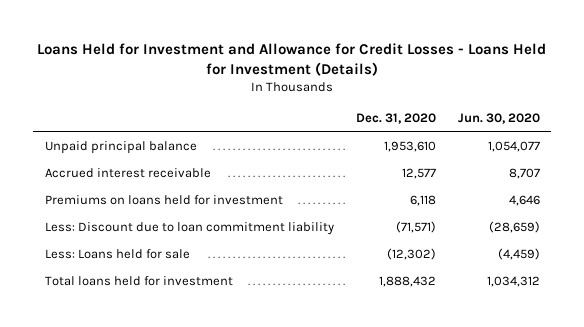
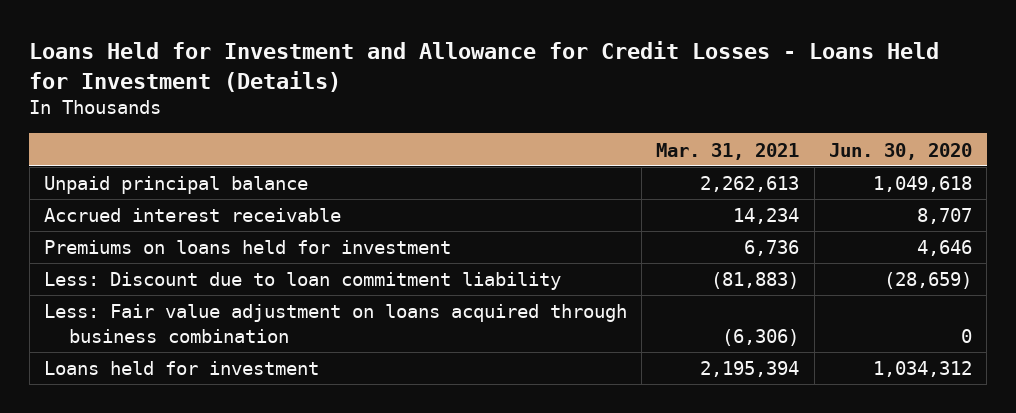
[355,112,436,124] Dec. 31, 2020 -> none
none -> [656,142,800,160] Mar. 31, 2021
[487,140,540,152] 1,054,077 -> [872,176,972,193] 1,049,618
[44,248,190,259] Less: Loans held for sale -> none
none -> [44,304,628,343] Less: Fair value adjustment on loans acquired through business combination
[44,275,233,286] Total loans held for investment -> [44,361,320,376] Loans held for investment

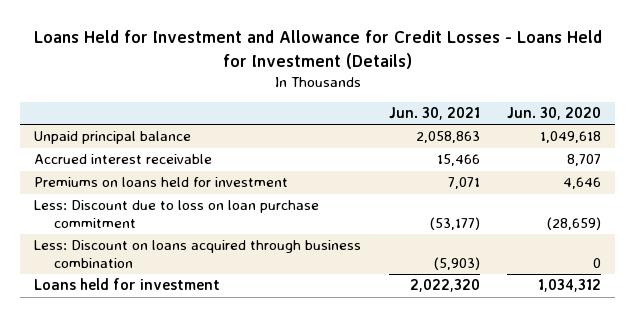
[656,142,800,160] Mar. 31, 2021 -> none
none -> [388,107,480,121] Jun. 30, 2021
[44,272,562,291] Less: Discount due to loan commitment liability -> [34,200,320,229] Less: Discount due to loss on loan purchase commitment
[44,304,628,343] Less: Fair value adjustment on loans acquired through business combination -> [34,240,362,269] Less: Discount on loans acquired through business combination

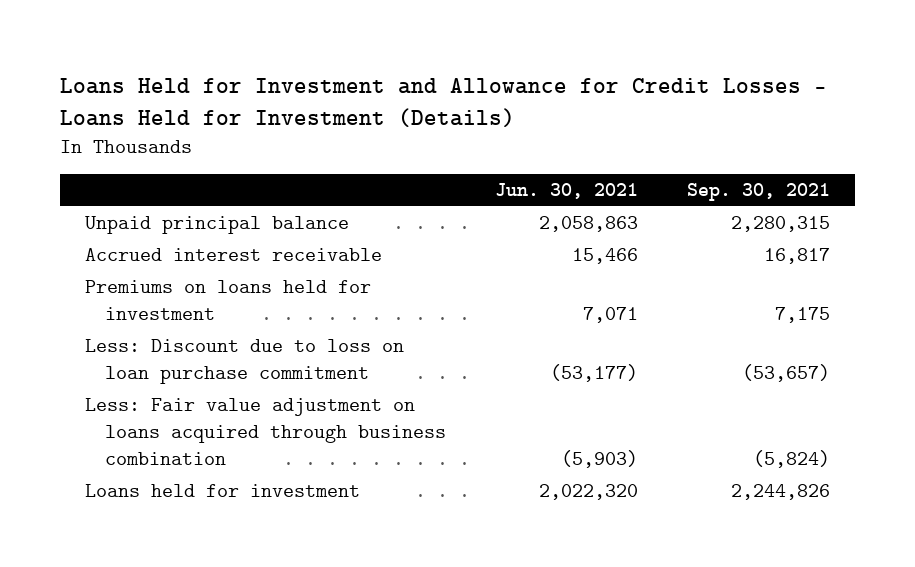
[507,107,602,121] Jun. 30, 2020 -> none
none -> [687,183,831,202] Sep. 30, 2021
[34,240,362,269] Less: Discount on loans acquired through business combination -> [84,398,446,465] Less: Fair value adjustment on loans acquired through business combination

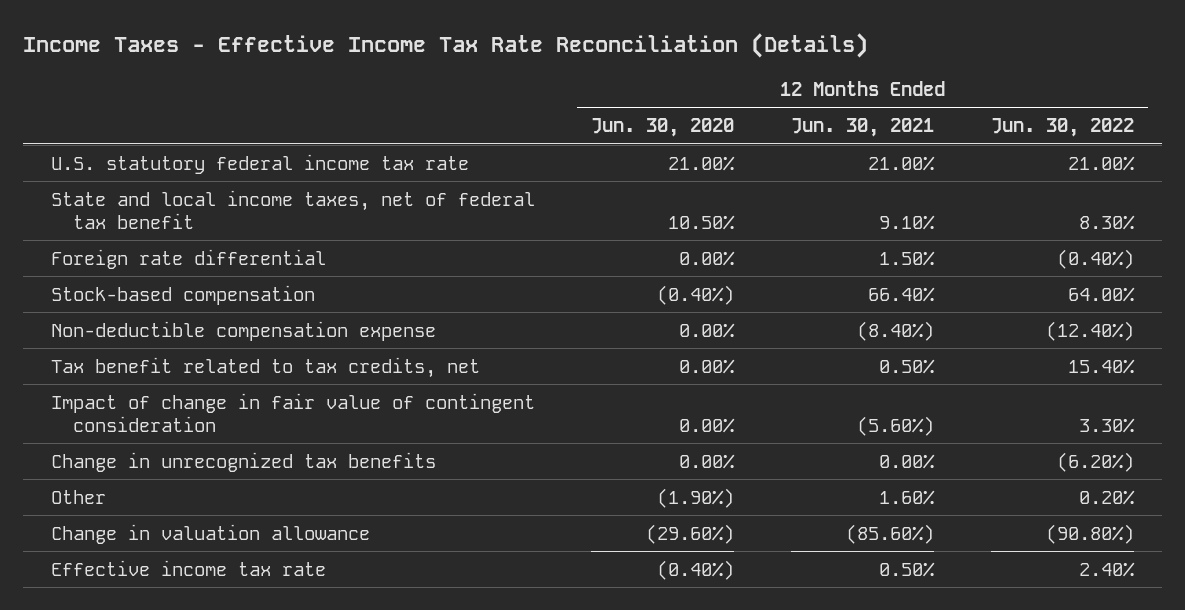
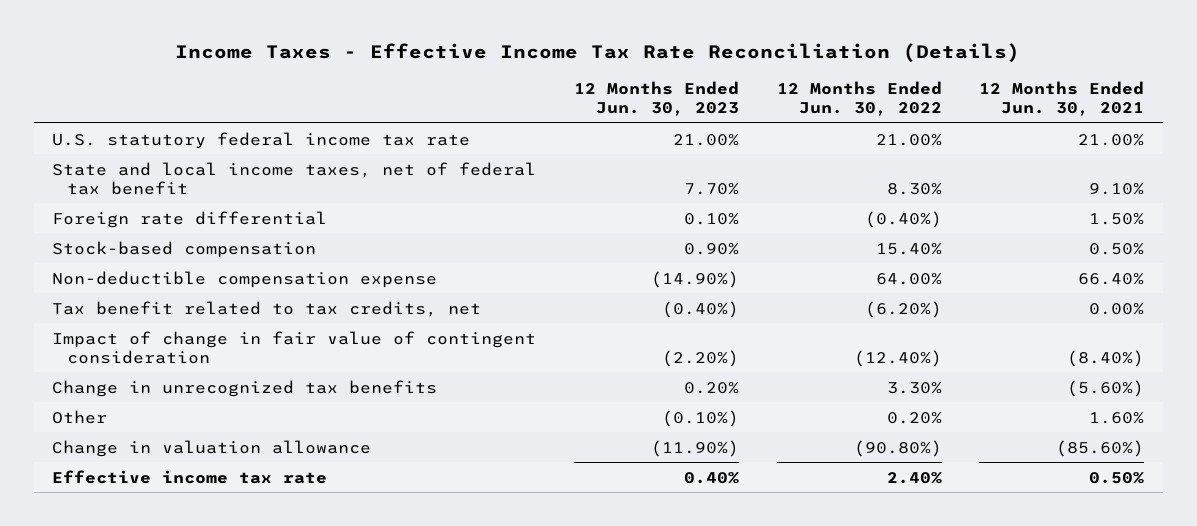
[591,118,735,138] Jun. 30, 2020 -> none
none -> [574,81,740,117] 12 Months Ended Jun. 30, 2023
[868,286,936,302] 66.40% -> [1089,242,1145,255] 0.50%
[1067,286,1135,302] 64.00% -> [875,242,942,255] 15.40%
[857,320,935,341] (8.40%) -> [1078,272,1145,285] 66.40%
[1045,320,1134,341] (12.40%) -> [875,272,942,285] 64.00%
[879,358,936,374] 0.50% -> [1089,302,1145,315] 0.00%
[1067,358,1135,374] 15.40% -> [864,300,942,318] (6.20%)
[857,415,935,436] (5.60%) -> [1067,349,1145,367] (8.40%)
[1078,417,1135,433] 3.30% -> [853,349,942,367] (12.40%)
[879,453,936,469] 0.00% -> [1067,379,1145,397] (5.60%)
[1056,451,1134,472] (6.20%) -> [886,381,942,394] 3.30%

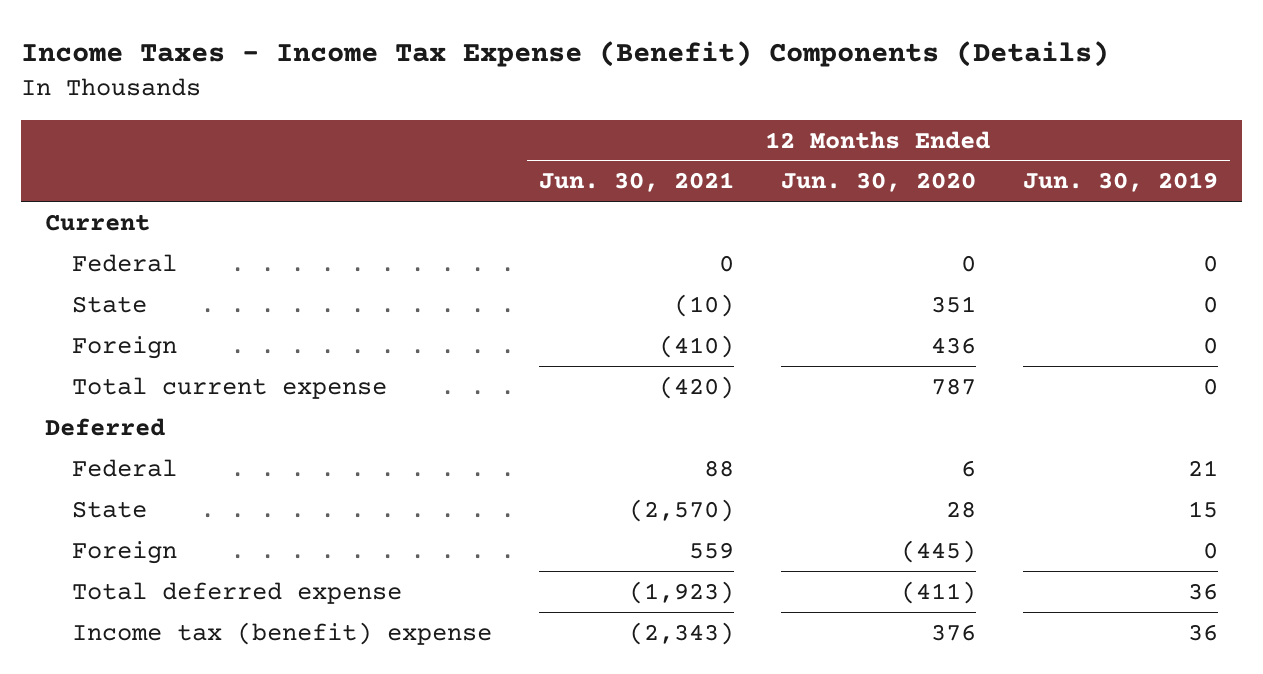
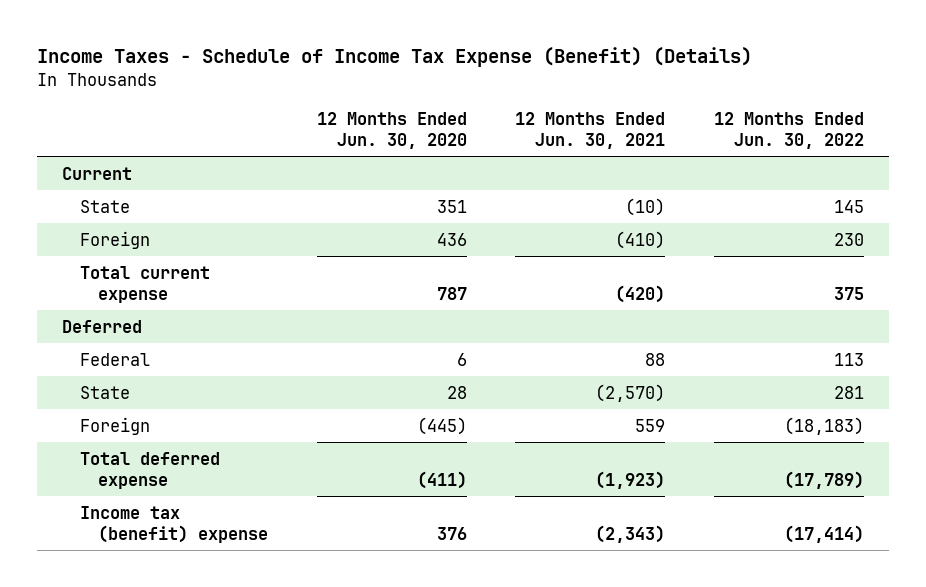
[21,40,1110,67] Income Taxes - Income Tax Expense (Benefit) Components (Details) -> [37,46,753,67] Income Taxes - Schedule of Income Tax Expense (Benefit) (Details)
[1023,172,1219,193] Jun. 30, 2019 -> none
none -> [714,111,865,149] 12 Months Ended Jun. 30, 2022
[71,253,177,272] Federal -> none

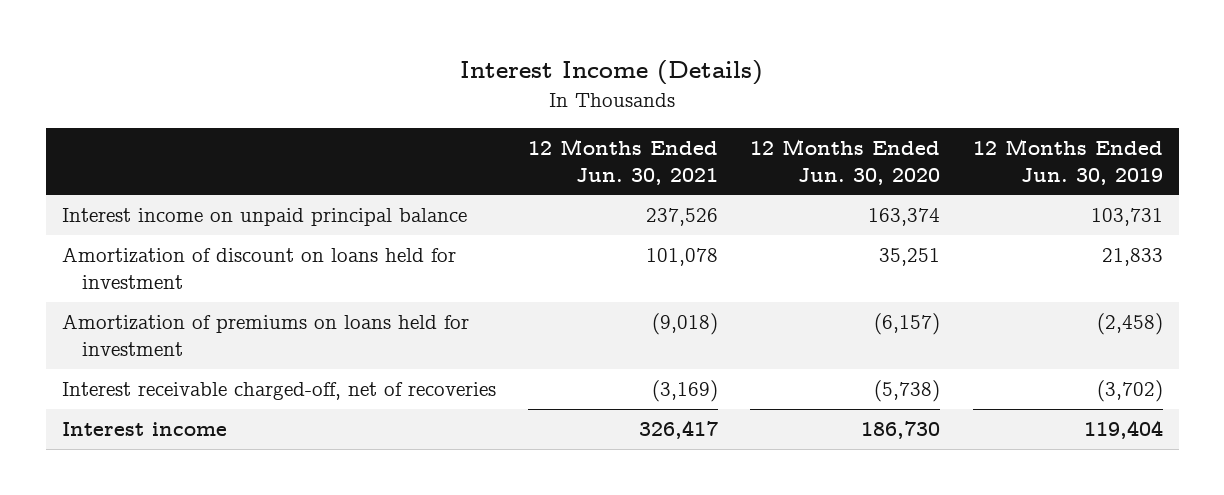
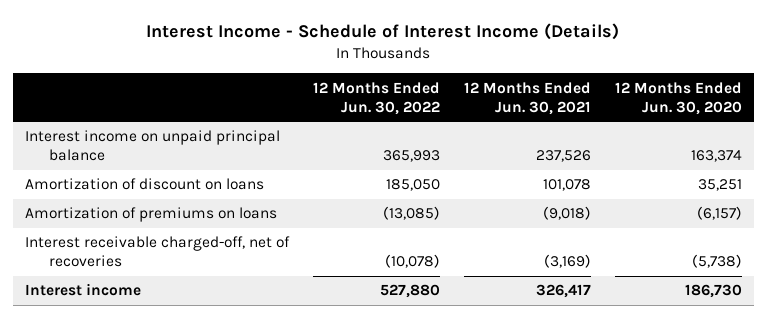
[460,60,764,86] Interest Income (Details) -> [146,23,620,41] Interest Income - Schedule of Interest Income (Details)
[972,138,1163,185] 12 Months Ended Jun. 30, 2019 -> none
none -> [312,81,440,115] 12 Months Ended Jun. 30, 2022
[61,247,456,290] Amortization of discount on loans held for investment -> [25,178,265,191] Amortization of discount on loans
[61,314,469,357] Amortization of premiums on loans held for investment -> [25,207,278,223] Amortization of premiums on loans

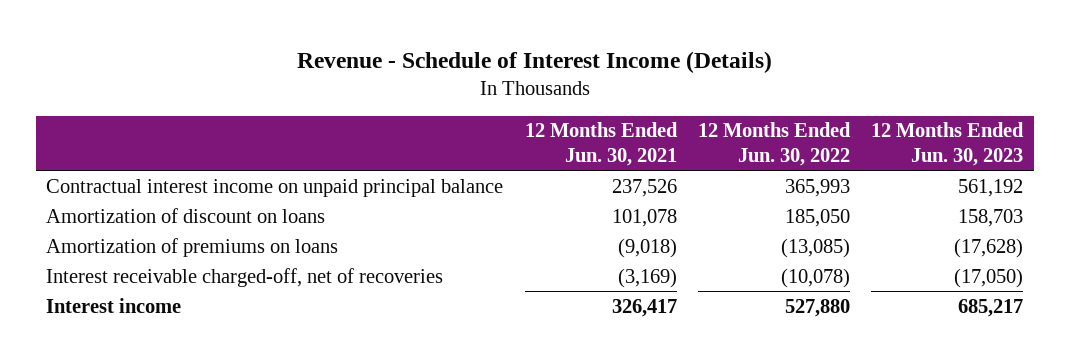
[146,23,620,41] Interest Income - Schedule of Interest Income (Details) -> [296,50,772,73] Revenue - Schedule of Interest Income (Details)
[614,81,742,115] 12 Months Ended Jun. 30, 2020 -> none
none -> [871,122,1025,166] 12 Months Ended Jun. 30, 2023
[25,130,281,162] Interest income on unpaid principal balance -> [46,178,504,197] Contractual interest income on unpaid principal balance

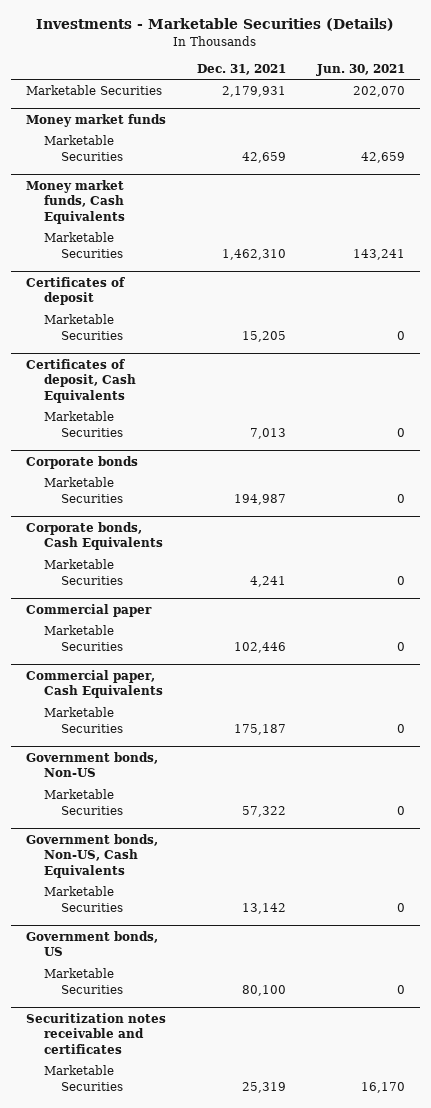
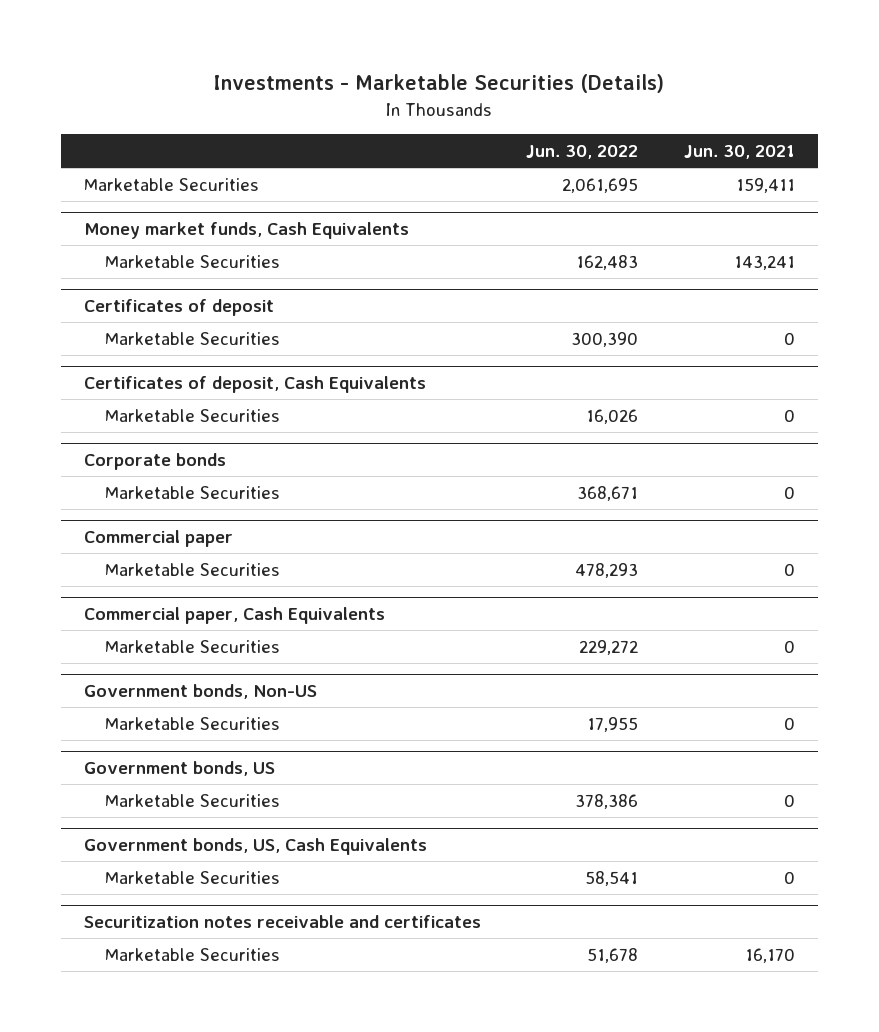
[196,63,286,75] Dec. 31, 2021 -> none
none -> [526,145,639,160] Jun. 30, 2022
[26,113,167,127] Money market funds -> none
[43,135,124,161] Marketable Securities -> none
[352,86,405,98] 202,070 -> [735,177,795,193] 159,411
[26,521,163,551] Corporate bonds, Cash Equivalents -> none
[43,559,124,585] Marketable Securities -> none
[26,833,159,879] Government bonds, Non-US, Cash Equivalents -> none
[43,886,124,912] Marketable Securities -> none
none -> [84,838,428,856] Government bonds, US, Cash Equivalents
none -> [104,870,280,884] Marketable Securities

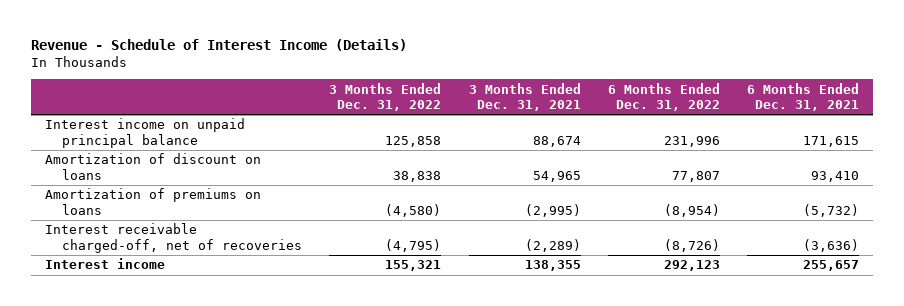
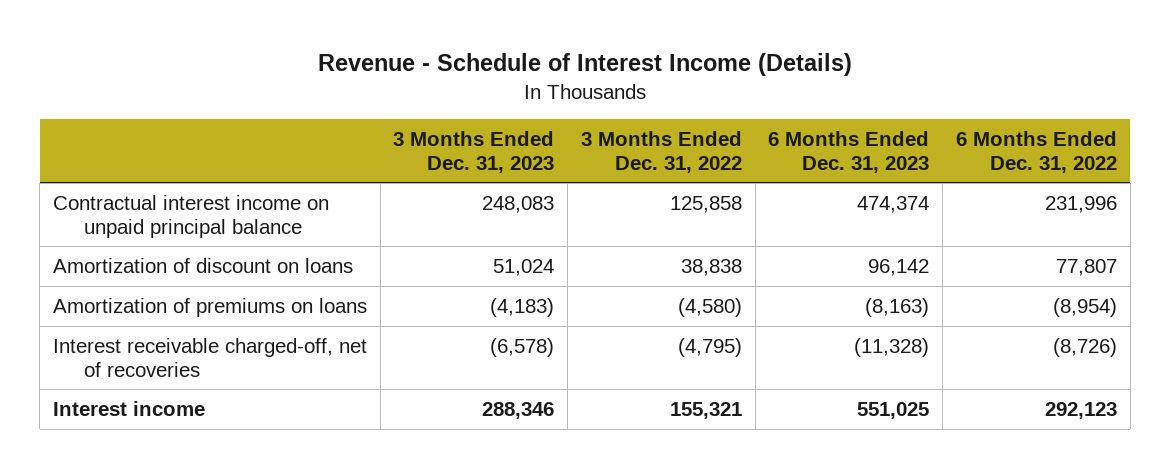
[468,82,581,111] 3 Months Ended Dec. 31, 2021 -> none
[747,82,860,111] 6 Months Ended Dec. 31, 2021 -> none
none -> [393,130,555,173] 3 Months Ended Dec. 31, 2023
none -> [768,130,930,173] 6 Months Ended Dec. 31, 2023
[44,118,245,148] Interest income on unpaid principal balance -> [52,194,329,238] Contractual interest income on unpaid principal balance

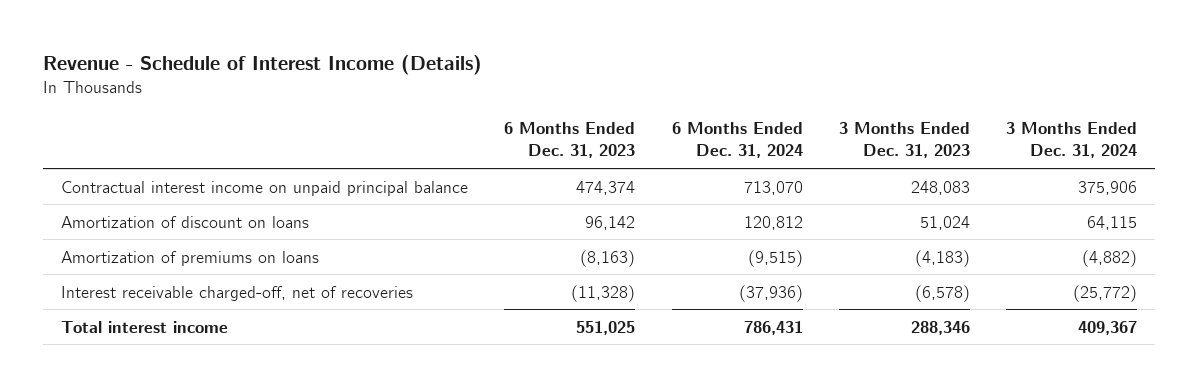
[580,130,742,173] 3 Months Ended Dec. 31, 2022 -> none
[955,130,1117,173] 6 Months Ended Dec. 31, 2022 -> none
none -> [671,122,803,159] 6 Months Ended Dec. 31, 2024
none -> [1005,122,1137,159] 3 Months Ended Dec. 31, 2024
[52,400,205,416] Interest income -> [61,320,229,333] Total interest income

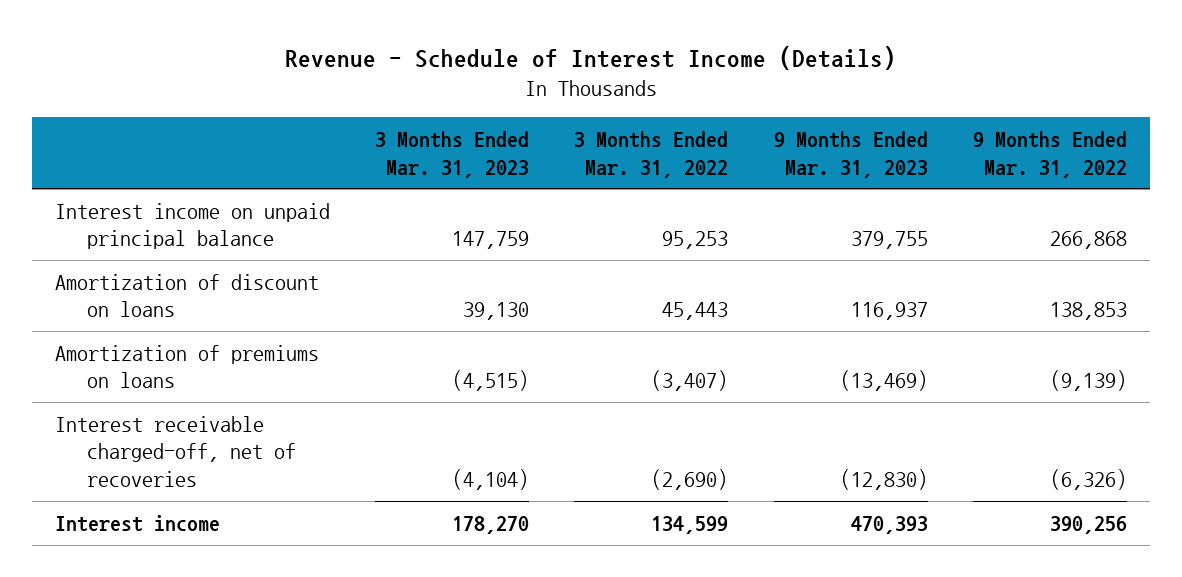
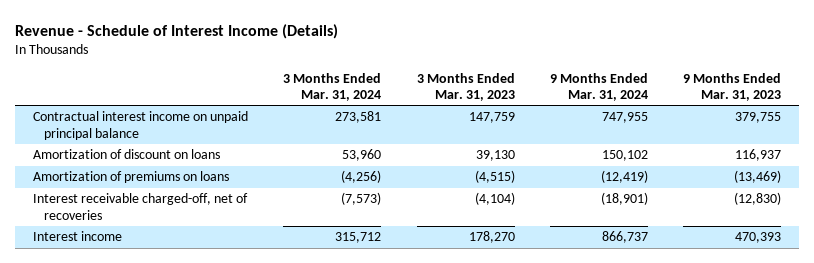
[574,130,729,178] 3 Months Ended Mar. 31, 2022 -> none
[973,130,1128,178] 9 Months Ended Mar. 31, 2022 -> none
none -> [283,72,382,101] 3 Months Ended Mar. 31, 2024
none -> [549,72,648,101] 9 Months Ended Mar. 31, 2024
[54,202,330,250] Interest income on unpaid principal balance -> [32,111,248,140] Contractual interest income on unpaid principal balance

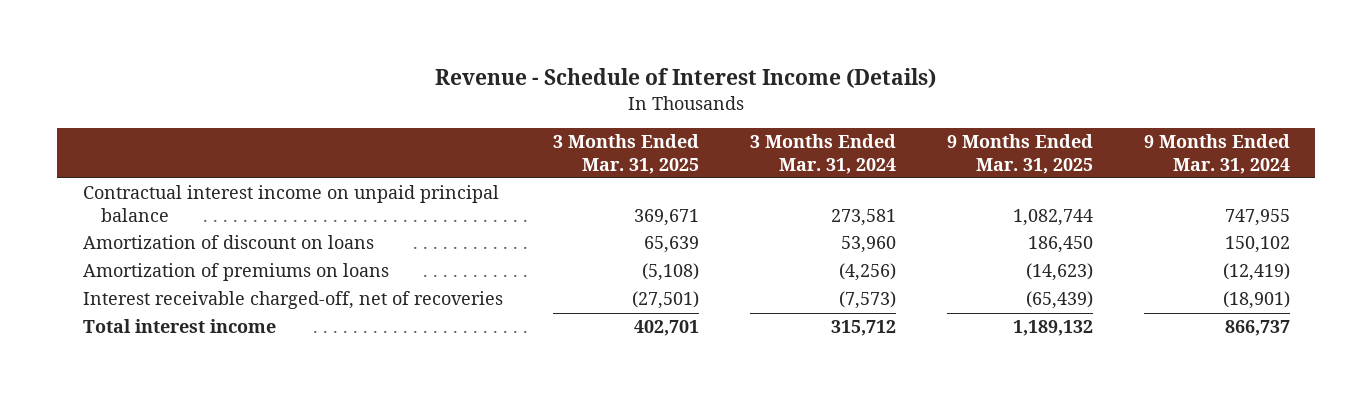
[416,72,515,101] 3 Months Ended Mar. 31, 2023 -> none
[683,72,782,101] 9 Months Ended Mar. 31, 2023 -> none
none -> [553,134,700,174] 3 Months Ended Mar. 31, 2025
none -> [946,134,1093,174] 9 Months Ended Mar. 31, 2025
[32,231,122,242] Interest income -> [82,319,276,334] Total interest income

